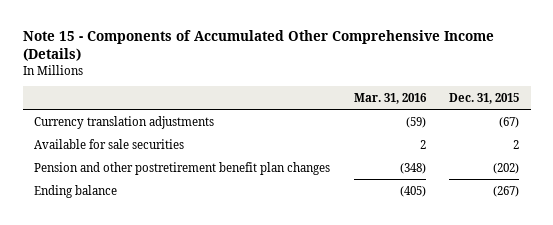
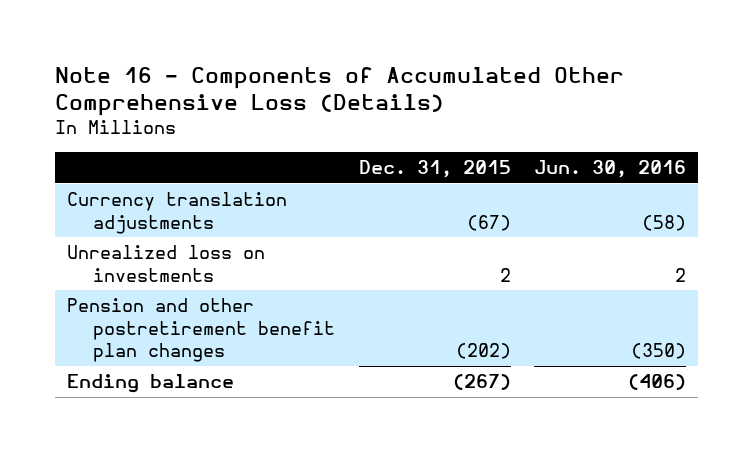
[22,29,494,61] Note 15 - Components of Accumulated Other Comprehensive Income (Details) -> [55,66,625,117] Note 16 - Components of Accumulated Other Comprehensive Loss (Details)
[353,93,427,105] Mar. 31, 2016 -> none
none -> [534,160,687,179] Jun. 30, 2016
[34,138,185,149] Available for sale securities -> [67,245,266,282] Unrealized loss on investments

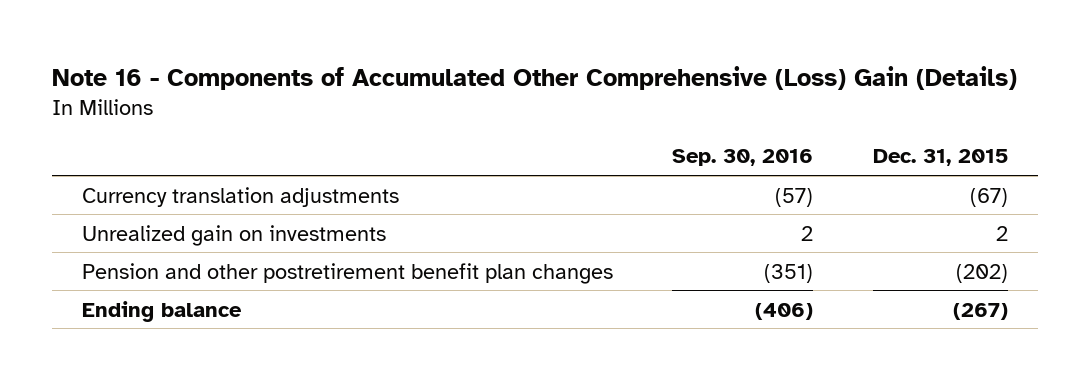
[55,66,625,117] Note 16 - Components of Accumulated Other Comprehensive Loss (Details) -> [51,65,1017,90] Note 16 - Components of Accumulated Other Comprehensive (Loss) Gain (Details)
[534,160,687,179] Jun. 30, 2016 -> none
none -> [672,149,814,167] Sep. 30, 2016
[67,245,266,282] Unrealized loss on investments -> [81,224,386,246] Unrealized gain on investments

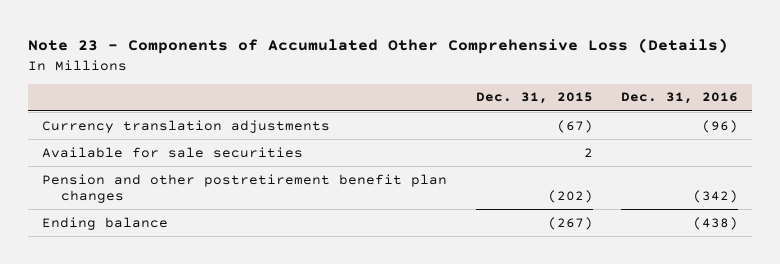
[51,65,1017,90] Note 16 - Components of Accumulated Other Comprehensive (Loss) Gain (Details) -> [27,38,728,55] Note 23 - Components of Accumulated Other Comprehensive Loss (Details)
[672,149,814,167] Sep. 30, 2016 -> none
none -> [620,92,738,105] Dec. 31, 2016
[81,224,386,246] Unrealized gain on investments -> [42,146,304,158] Available for sale securities

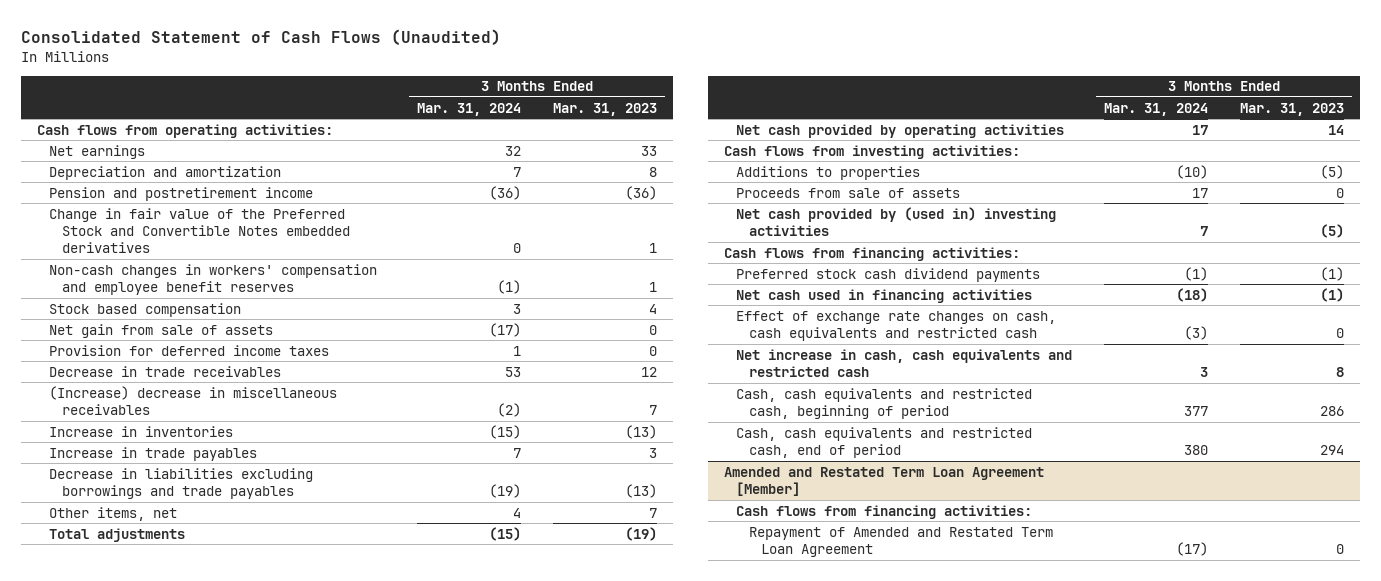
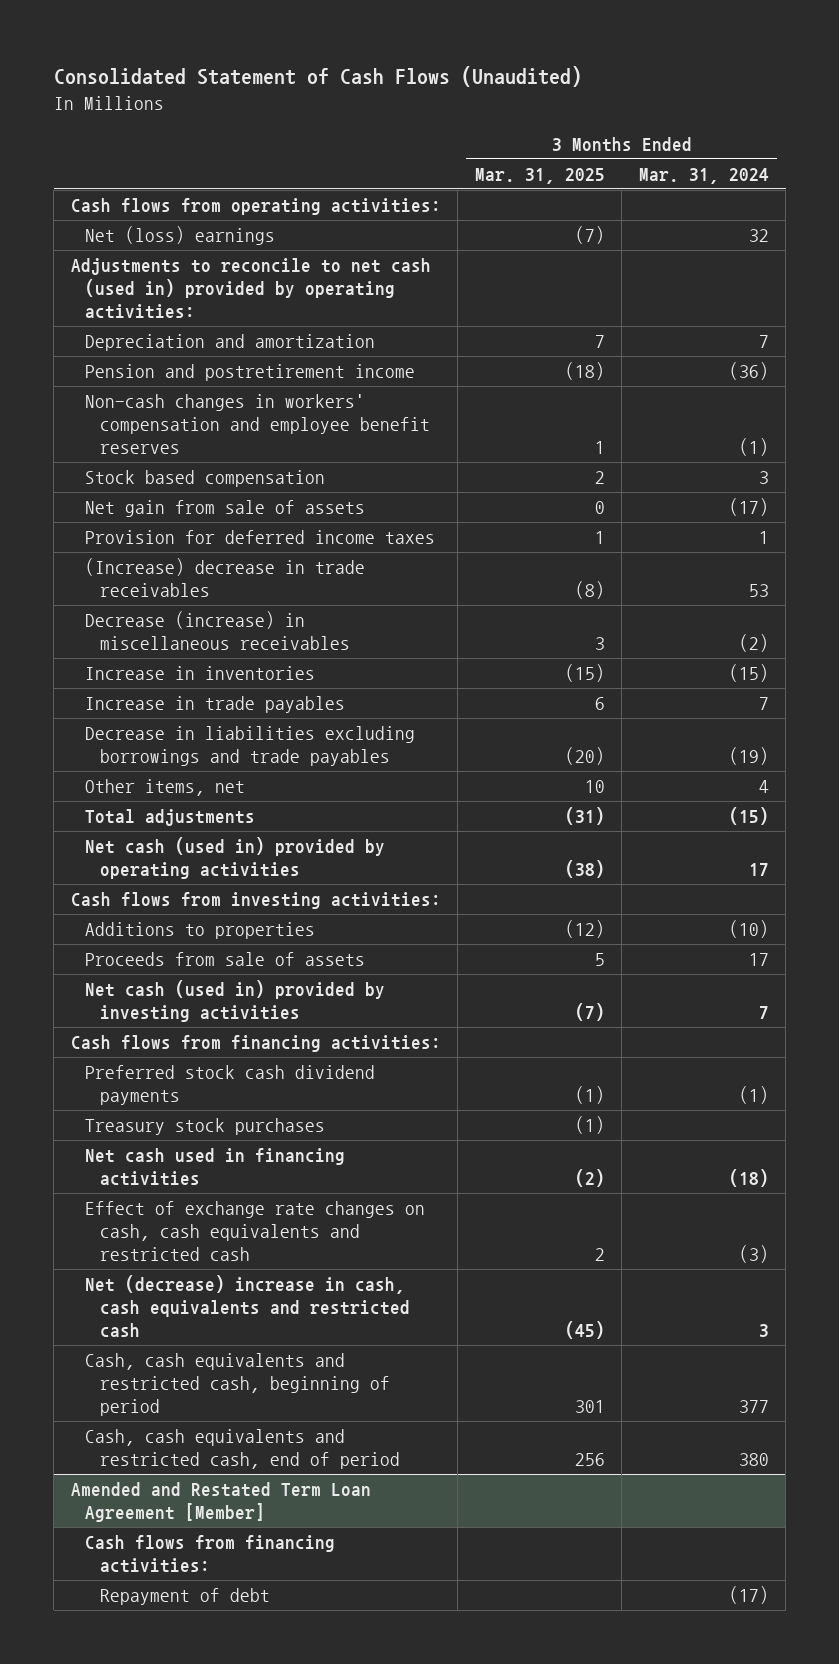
[553,102,658,116] Mar. 31, 2023 -> none
none -> [474,167,605,184] Mar. 31, 2025
[49,144,146,159] Net earnings -> [85,226,276,246] Net (loss) earnings
none -> [70,258,431,319] Adjustments to reconcile to net cash (used in) provided by operating activities:
[49,207,350,254] Change in fair value of the Preferred Stock and Convertible Notes embedded derivatives -> none
[49,365,282,377] Decrease in trade receivables -> [85,558,366,598] (Increase) decrease in trade receivables
[49,385,338,416] (Increase) decrease in miscellaneous receivables -> [85,611,350,651] Decrease (increase) in miscellaneous receivables
[736,123,1065,138] Net cash provided by operating activities -> [85,837,386,880] Net cash (used in) provided by operating activities
[736,206,1057,237] Net cash provided by (used in) investing activities -> [85,980,386,1023] Net cash (used in) provided by investing activities
none -> [85,1118,326,1136] Treasury stock purchases
[736,348,1073,378] Net increase in cash, cash equivalents and restricted cash -> [85,1275,410,1338] Net (decrease) increase in cash, cash equivalents and restricted cash
[748,526,1053,558] Repayment of Amended and Restated Term Loan Agreement -> [99,1588,270,1606] Repayment of debt

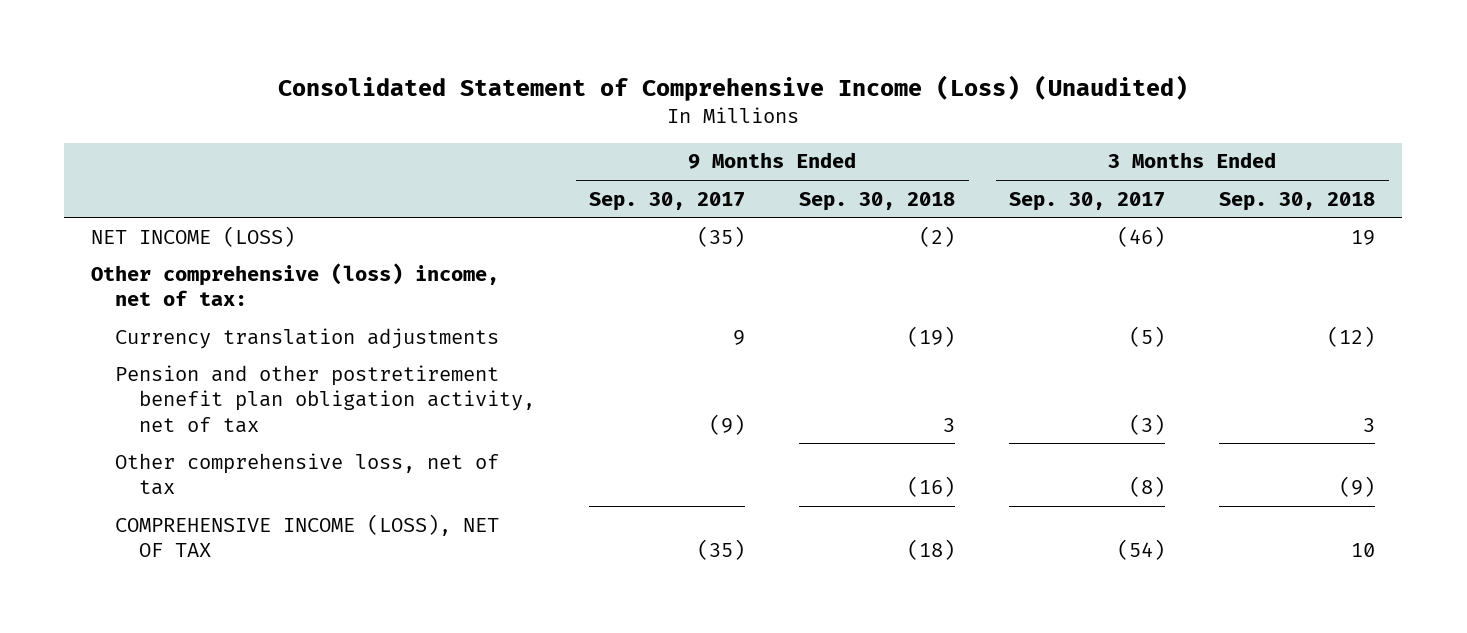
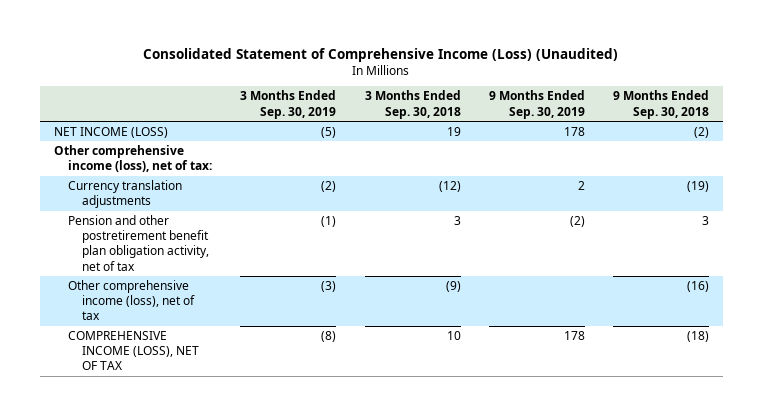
[589,191,746,211] Sep. 30, 2017 -> none
[1009,191,1166,211] Sep. 30, 2017 -> none
none -> [240,90,337,119] 3 Months Ended Sep. 30, 2019
none -> [488,90,585,119] 9 Months Ended Sep. 30, 2019
[91,262,500,307] Other comprehensive (loss) income, net of tax: -> [54,144,213,173] Other comprehensive income (loss), net of tax:
[115,452,500,496] Other comprehensive loss, net of tax -> [68,279,196,321] Other comprehensive income (loss), net of tax

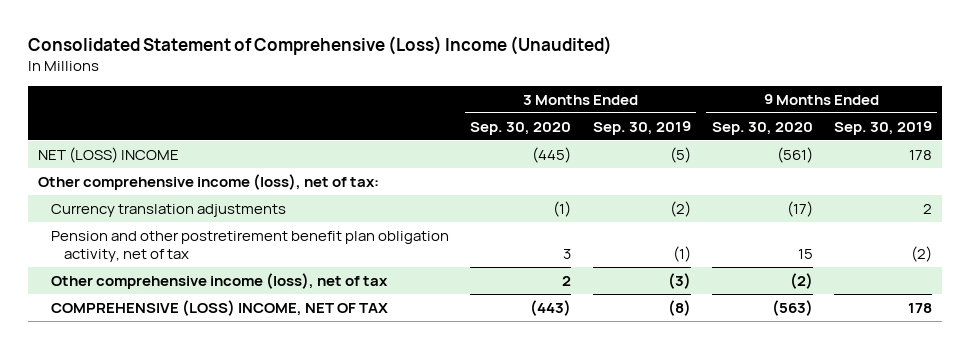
[143,47,619,62] Consolidated Statement of Comprehensive Income (Loss) (Unaudited) -> [27,36,612,56] Consolidated Statement of Comprehensive (Loss) Income (Unaudited)
[364,90,461,119] 3 Months Ended Sep. 30, 2018 -> none
[612,90,709,119] 9 Months Ended Sep. 30, 2018 -> none
none -> [470,121,572,135] Sep. 30, 2020
none -> [711,121,813,135] Sep. 30, 2020
[54,126,169,138] NET INCOME (LOSS) -> [38,146,180,163] NET (LOSS) INCOME
[68,330,200,371] COMPREHENSIVE INCOME (LOSS), NET OF TAX -> [51,299,389,316] COMPREHENSIVE (LOSS) INCOME, NET OF TAX

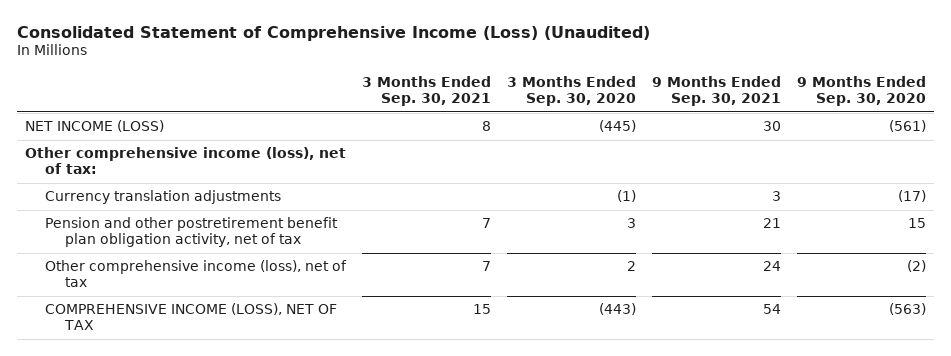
[27,36,612,56] Consolidated Statement of Comprehensive (Loss) Income (Unaudited) -> [16,25,650,41] Consolidated Statement of Comprehensive Income (Loss) (Unaudited)
[592,120,691,135] Sep. 30, 2019 -> none
[833,120,932,135] Sep. 30, 2019 -> none
none -> [362,75,492,107] 3 Months Ended Sep. 30, 2021
none -> [652,75,782,107] 9 Months Ended Sep. 30, 2021
[38,146,180,163] NET (LOSS) INCOME -> [24,120,164,133] NET INCOME (LOSS)
[51,299,389,316] COMPREHENSIVE (LOSS) INCOME, NET OF TAX -> [44,303,337,331] COMPREHENSIVE INCOME (LOSS), NET OF TAX

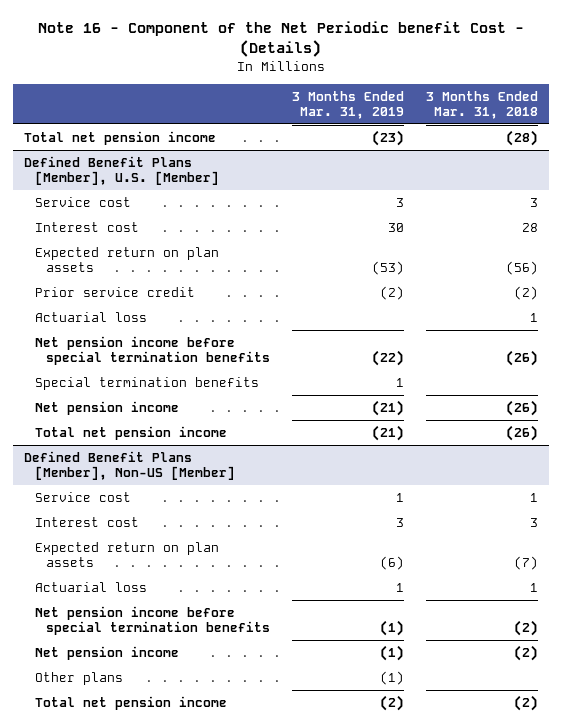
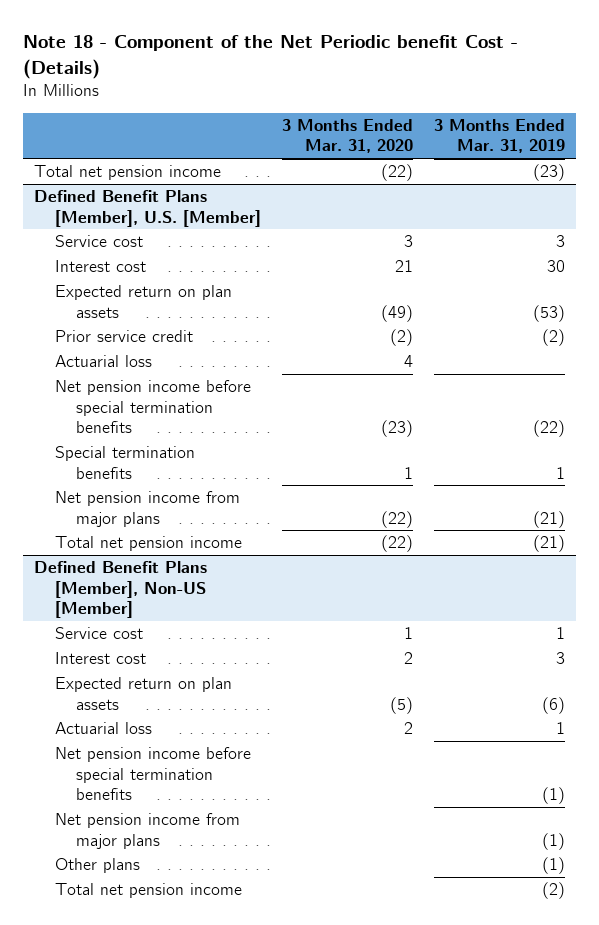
[37,21,524,58] Note 16 - Component of the Net Periodic benefit Cost - (Details) -> [22,35,518,79] Note 18 - Component of the Net Periodic benefit Cost - (Details)
[425,90,538,119] 3 Months Ended Mar. 31, 2018 -> none
none -> [281,118,413,154] 3 Months Ended Mar. 31, 2020
[35,401,180,416] Net pension income -> [54,491,240,527] Net pension income from major plans
[35,646,180,661] Net pension income -> [54,813,240,849] Net pension income from major plans

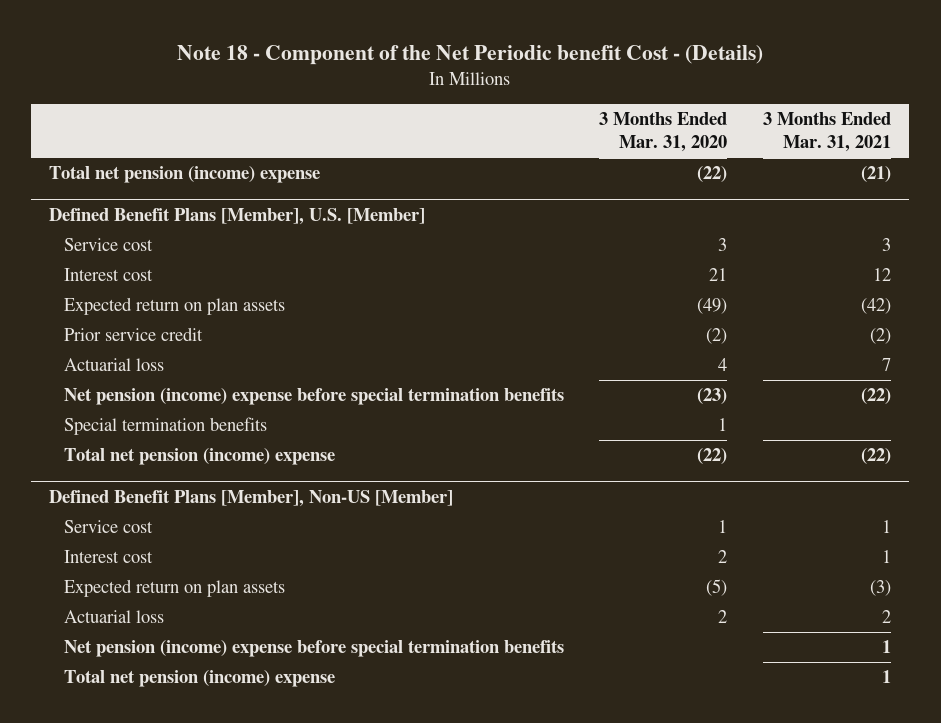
[434,118,566,154] 3 Months Ended Mar. 31, 2019 -> none
none -> [763,111,892,153] 3 Months Ended Mar. 31, 2021
[33,165,221,181] Total net pension income -> [49,166,321,184] Total net pension (income) expense
[54,380,251,434] Net pension income before special termination benefits -> [63,388,564,406] Net pension (income) expense before special termination benefits
[54,491,240,527] Net pension income from major plans -> none
[54,536,242,552] Total net pension income -> [63,448,335,466] Total net pension (income) expense
[54,813,240,849] Net pension income from major plans -> none
[54,858,140,874] Other plans -> none
[54,747,251,801] Net pension income before special termination benefits -> [63,640,564,658] Net pension (income) expense before special termination benefits
[54,883,242,899] Total net pension income -> [63,670,335,688] Total net pension (income) expense

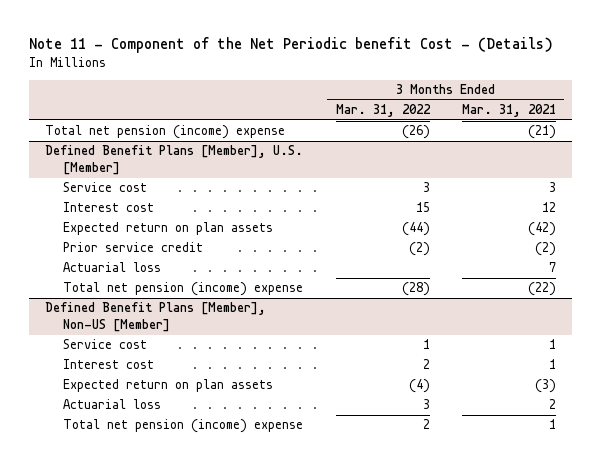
[177,45,764,66] Note 18 - Component of the Net Periodic benefit Cost - (Details) -> [28,37,553,54] Note 11 - Component of the Net Periodic benefit Cost - (Details)
[599,111,728,153] 3 Months Ended Mar. 31, 2020 -> none
none -> [335,104,431,118] Mar. 31, 2022
[63,388,564,406] Net pension (income) expense before special termination benefits -> none
[63,417,267,436] Special termination benefits -> none
[63,640,564,658] Net pension (income) expense before special termination benefits -> none

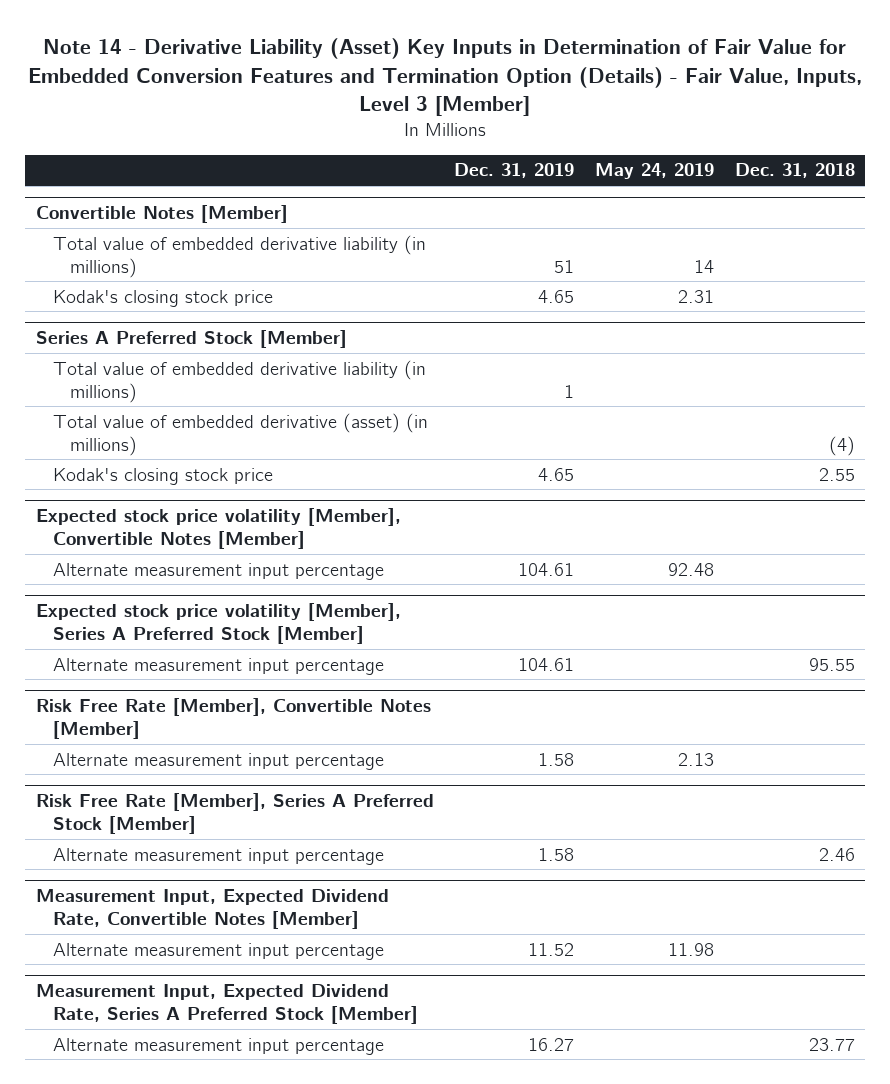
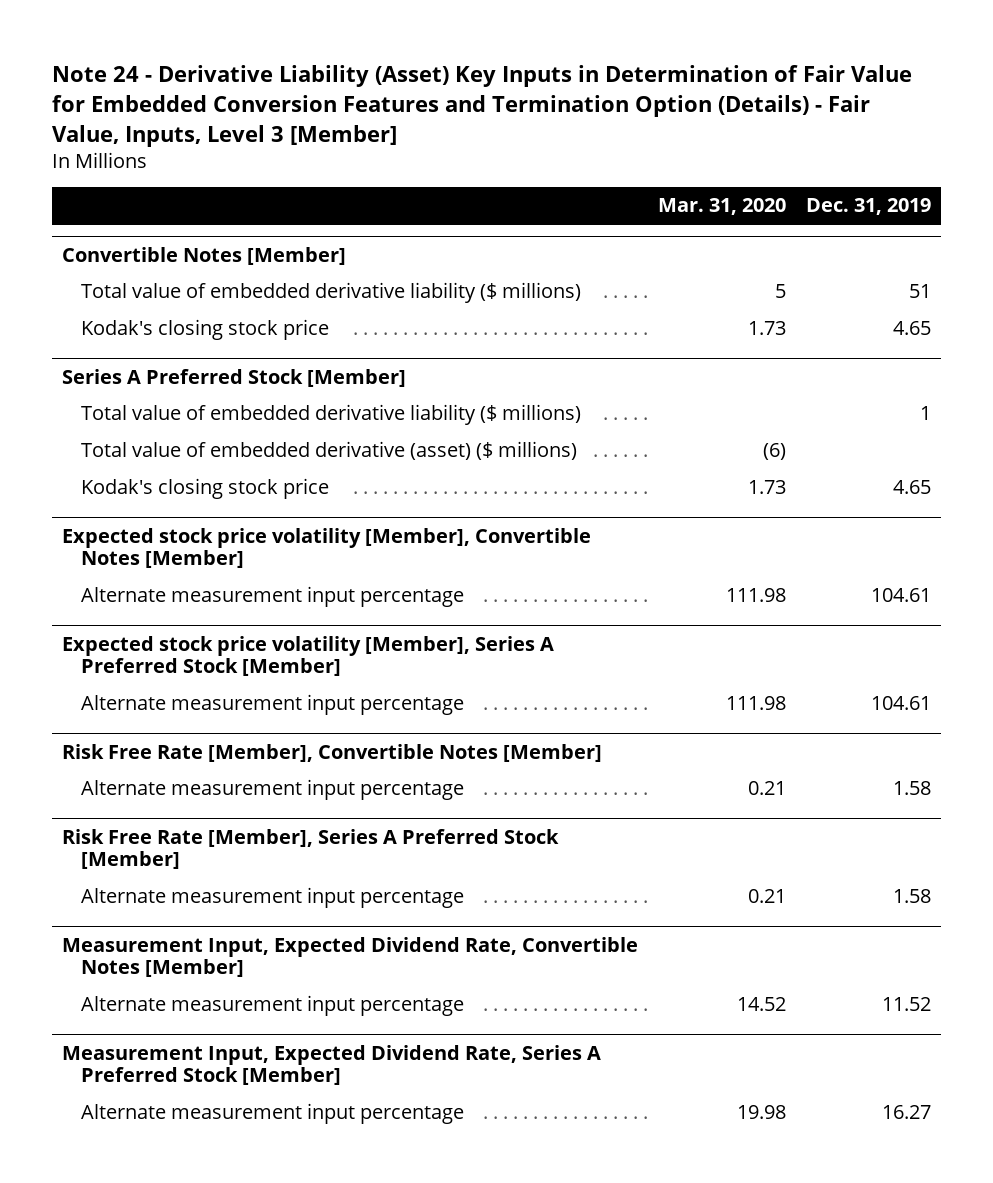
[28,38,863,117] Note 14 - Derivative Liability (Asset) Key Inputs in Determination of Fair Value for Embedded Conversion Features and Termination Option (Details) - Fair Value, Inputs, Level 3 [Member] -> [52,65,913,147] Note 24 - Derivative Liability (Asset) Key Inputs in Determination of Fair Value for Embedded Conversion Features and Termination Option (Details) - Fair Value, Inputs, Level 3 [Member]
[595,163,715,180] May 24, 2019 -> none
[734,163,855,179] Dec. 31, 2018 -> none
none -> [658,198,787,216] Mar. 31, 2020
[53,234,427,278] Total value of embedded derivative liability (in millions) -> [81,282,582,304] Total value of embedded derivative liability ($ millions)
[53,359,427,403] Total value of embedded derivative liability (in millions) -> [81,404,582,426] Total value of embedded derivative liability ($ millions)
[53,412,429,456] Total value of embedded derivative (asset) (in millions) -> [81,441,578,461] Total value of embedded derivative (asset) ($ millions)

